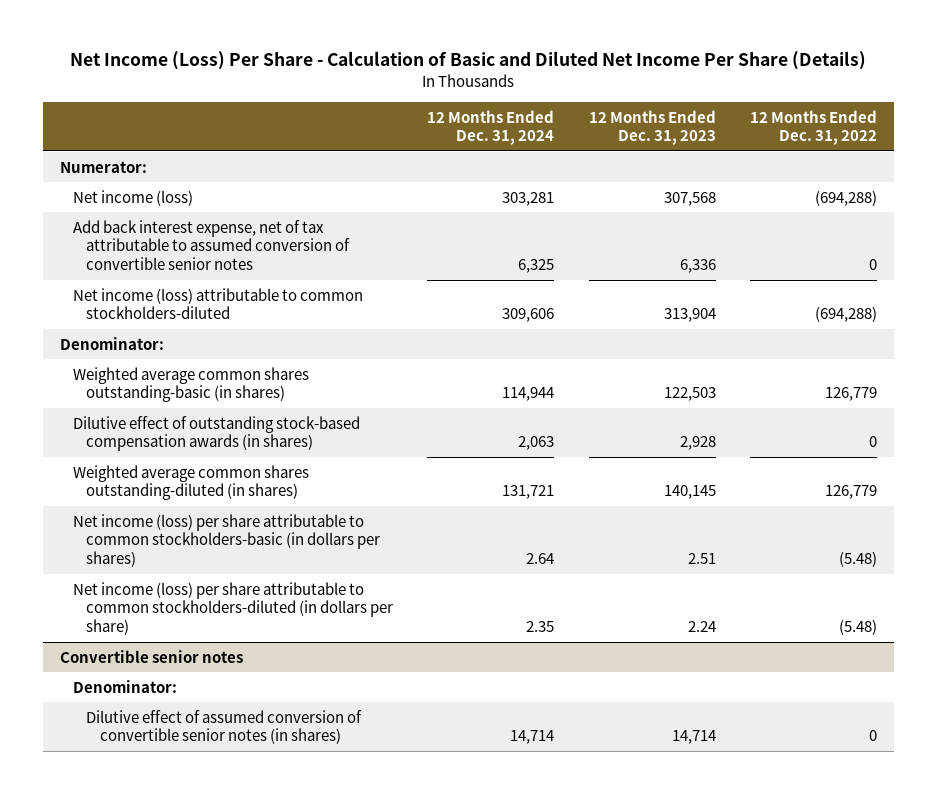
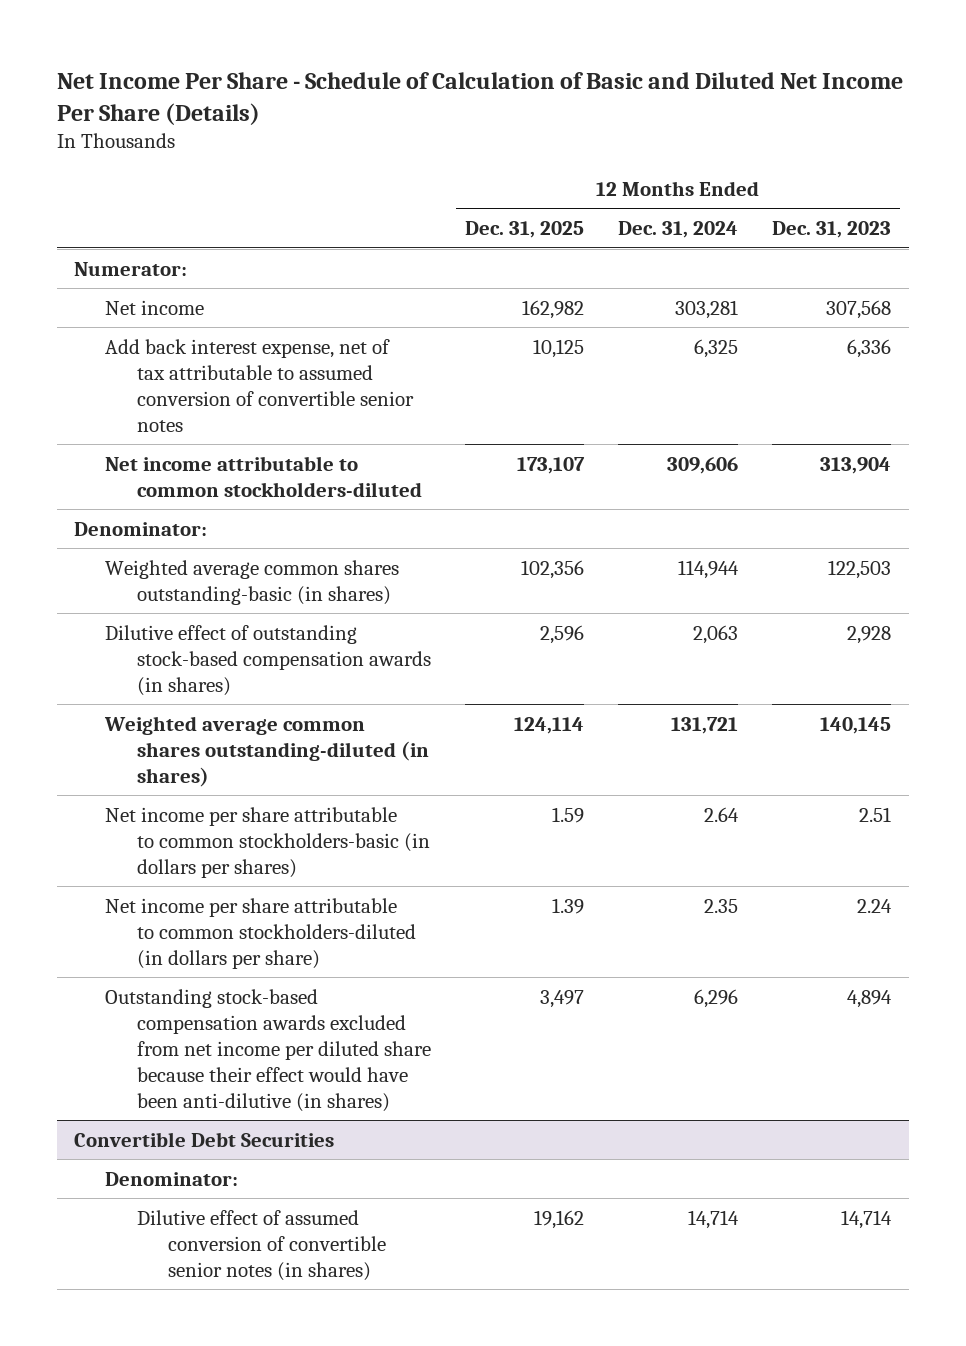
[70,51,867,71] Net Income (Loss) Per Share - Calculation of Basic and Diluted Net Income Per Share (Details) -> [57,71,904,125] Net Income Per Share - Schedule of Calculation of Basic and Diluted Net Income Per Share (Details)
[749,109,877,146] 12 Months Ended Dec. 31, 2022 -> none
none -> [464,221,584,239] Dec. 31, 2025
[73,189,194,206] Net income (loss) -> [105,299,205,315] Net income
[73,287,364,320] Net income (loss) attributable to common stockholders-diluted -> [105,455,422,497] Net income attributable to common stockholders-diluted
[73,513,381,568] Net income (loss) per share attributable to common stockholders-basic (in dollars per shares) -> [105,806,430,878] Net income per share attributable to common stockholders-basic (in dollars per shares)
[73,581,394,636] Net income (loss) per share attributable to common stockholders-diluted (in dollars per share) -> [105,897,416,969] Net income per share attributable to common stockholders-diluted (in dollars per share)
none -> [105,988,431,1112] Outstanding stock-based compensation awards excluded from net income per diluted share because their effect would have been anti-dilutive (in shares)
[59,649,243,663] Convertible senior notes -> [74,1131,335,1147] Convertible Debt Securities

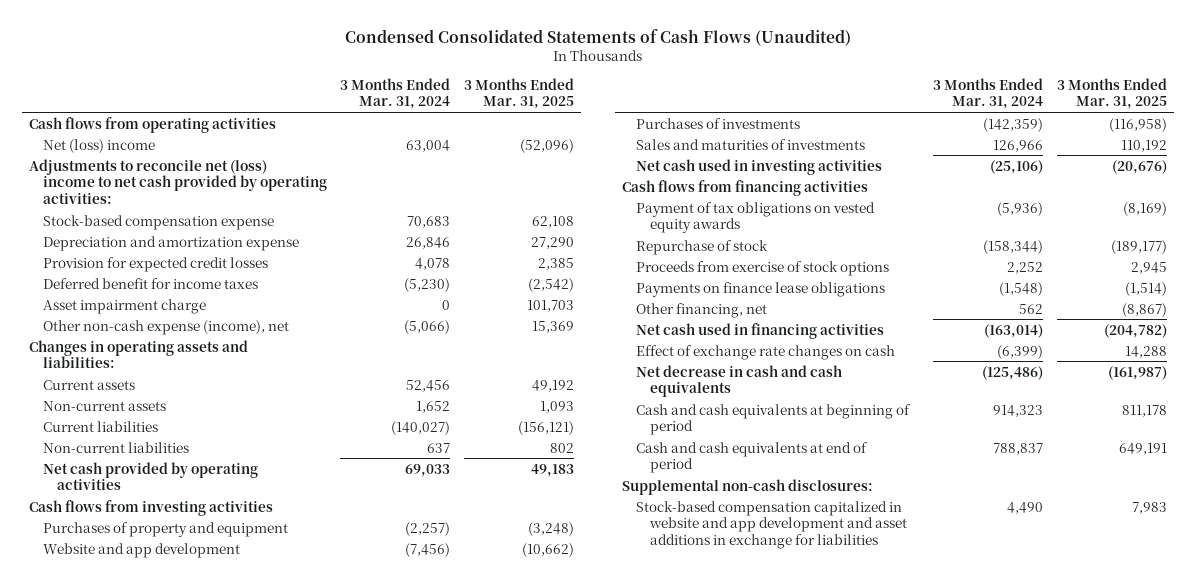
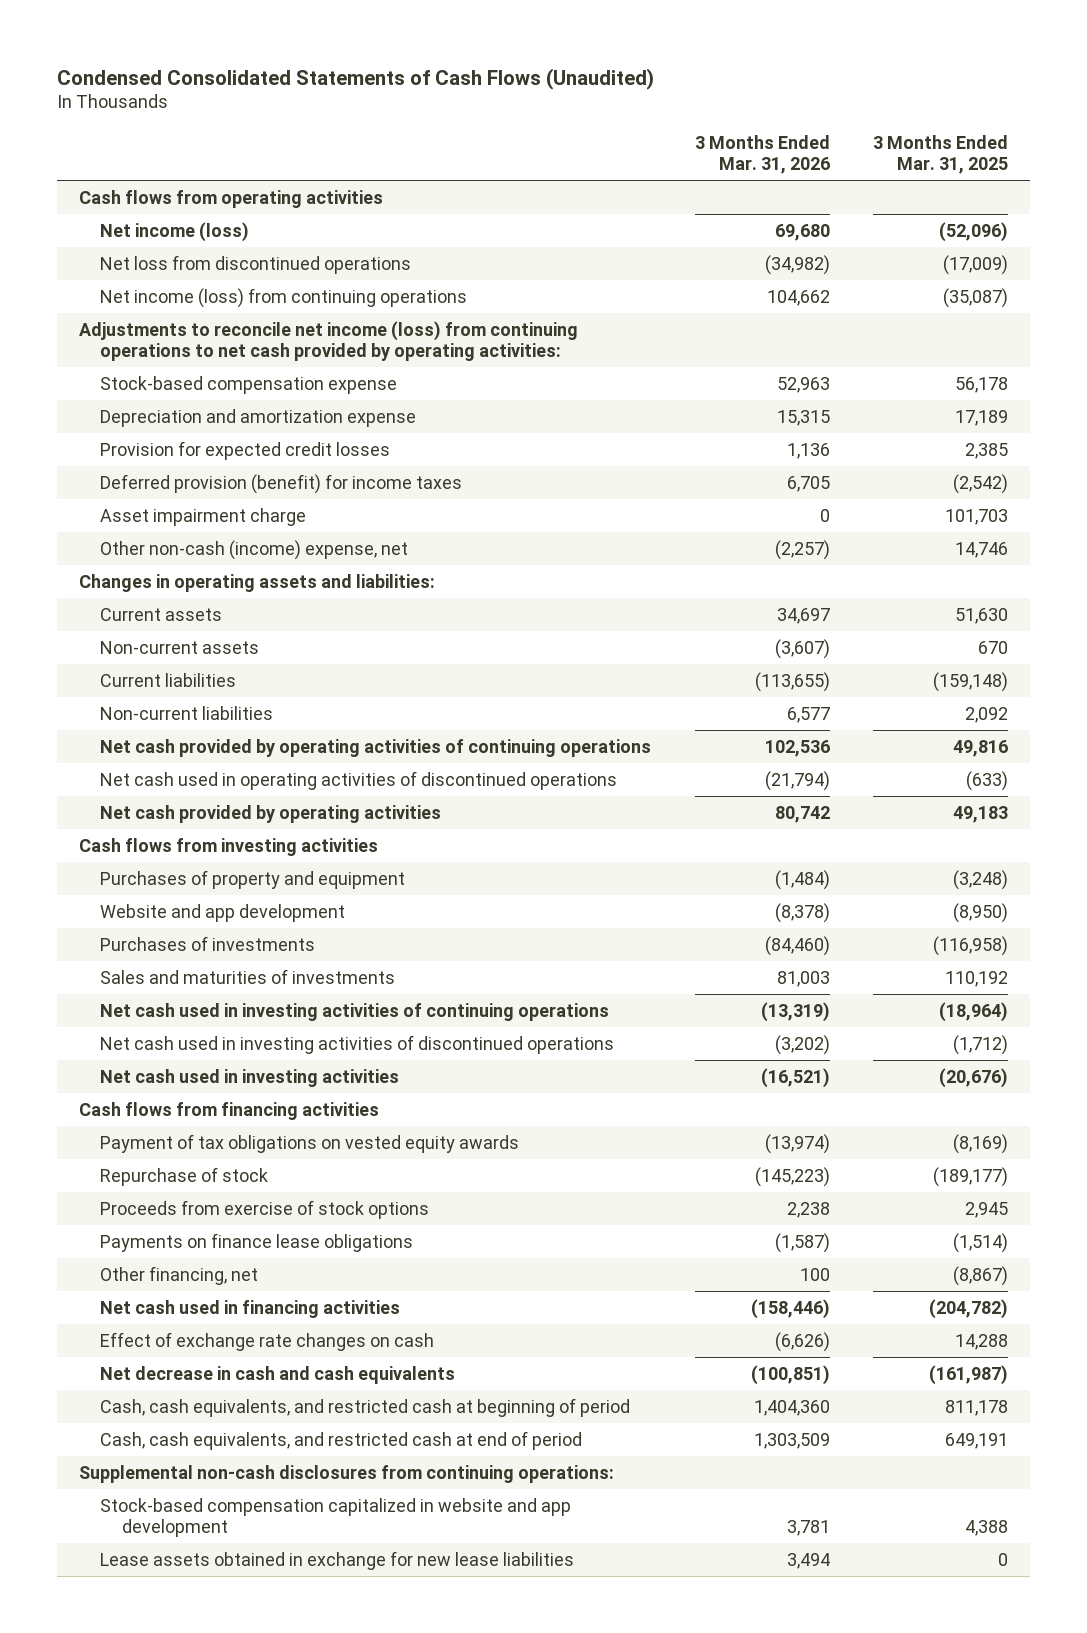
[340,77,451,110] 3 Months Ended Mar. 31, 2024 -> none
none -> [694,135,830,174] 3 Months Ended Mar. 31, 2026
[42,138,155,153] Net (loss) income -> [100,221,250,242] Net income (loss)
none -> [100,254,412,274] Net loss from discontinued operations
none -> [100,287,468,308] Net income (loss) from continuing operations
[28,158,327,204] Adjustments to reconcile net (loss) income to net cash provided by operating activities: -> [78,320,578,361] Adjustments to reconcile net income (loss) from continuing operations to net cash provided by operating activities:
[532,215,575,228] 62,108 -> [955,376,1009,393] 56,178
[531,236,575,249] 27,290 -> [955,409,1009,426] 17,189
[42,277,258,289] Deferred benefit for income taxes -> [100,473,463,494] Deferred provision (benefit) for income taxes
[42,319,289,335] Other non-cash expense (income), net -> [100,539,409,560] Other non-cash (income) expense, net
[532,320,575,333] 15,369 -> [955,541,1009,558] 14,746
[532,379,575,392] 49,192 -> [955,607,1009,624] 51,630
[540,400,575,413] 1,093 -> [978,640,1009,654] 670
[518,420,575,435] (156,121) -> [933,671,1009,692] (159,148)
[550,442,575,453] 802 -> [965,706,1009,723] 2,092
none -> [100,738,652,757] Net cash provided by operating activities of continuing operations
none -> [100,770,618,790] Net cash used in operating activities of discontinued operations
[522,542,575,557] (10,662) -> [953,902,1009,923] (8,950)
none -> [100,1002,610,1021] Net cash used in investing activities of continuing operations
none -> [100,1034,615,1054] Net cash used in investing activities of discontinued operations
[635,403,911,436] Cash and cash equivalents at beginning of period -> [100,1397,631,1417] Cash, cash equivalents, and restricted cash at beginning of period
[635,441,868,474] Cash and cash equivalents at end of period -> [100,1430,583,1450] Cash, cash equivalents, and restricted cash at end of period
[621,478,873,495] Supplemental non-cash disclosures: -> [78,1464,614,1483] Supplemental non-cash disclosures from continuing operations:
[635,500,907,549] Stock-based compensation capitalized in website and app development and asset additions in exchange for liabilities -> [100,1497,572,1537] Stock-based compensation capitalized in website and app development
[1132,501,1168,514] 7,983 -> [965,1519,1009,1536] 4,388
none -> [100,1550,575,1570] Lease assets obtained in exchange for new lease liabilities

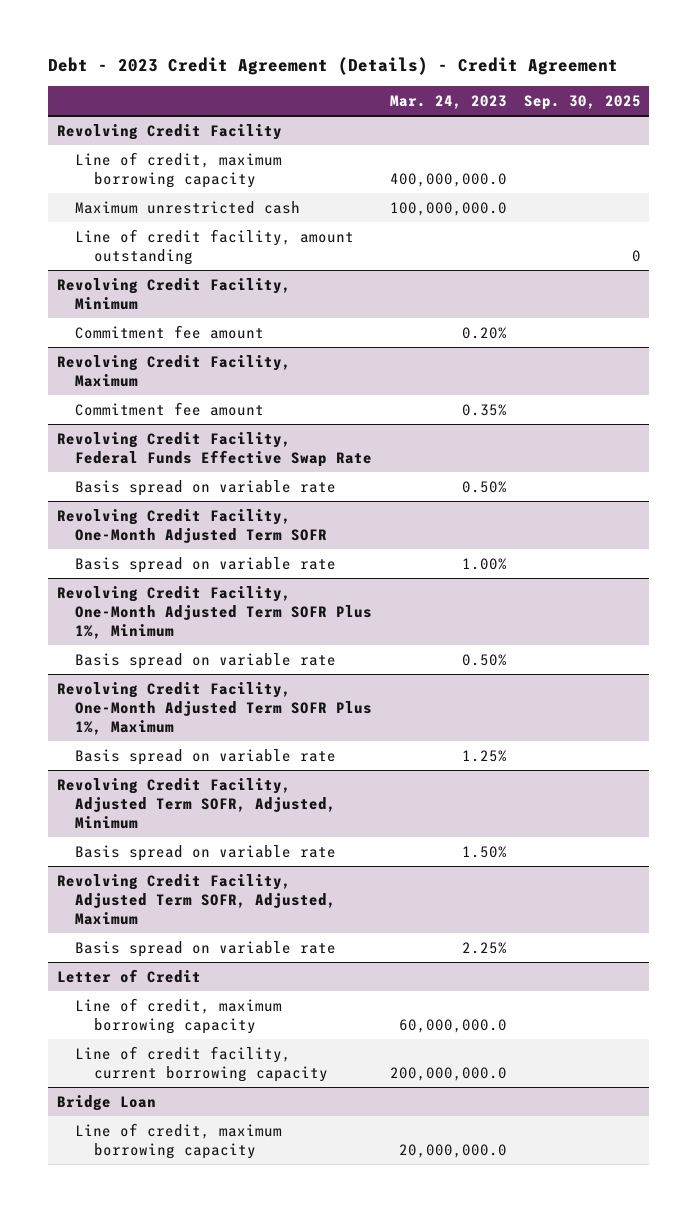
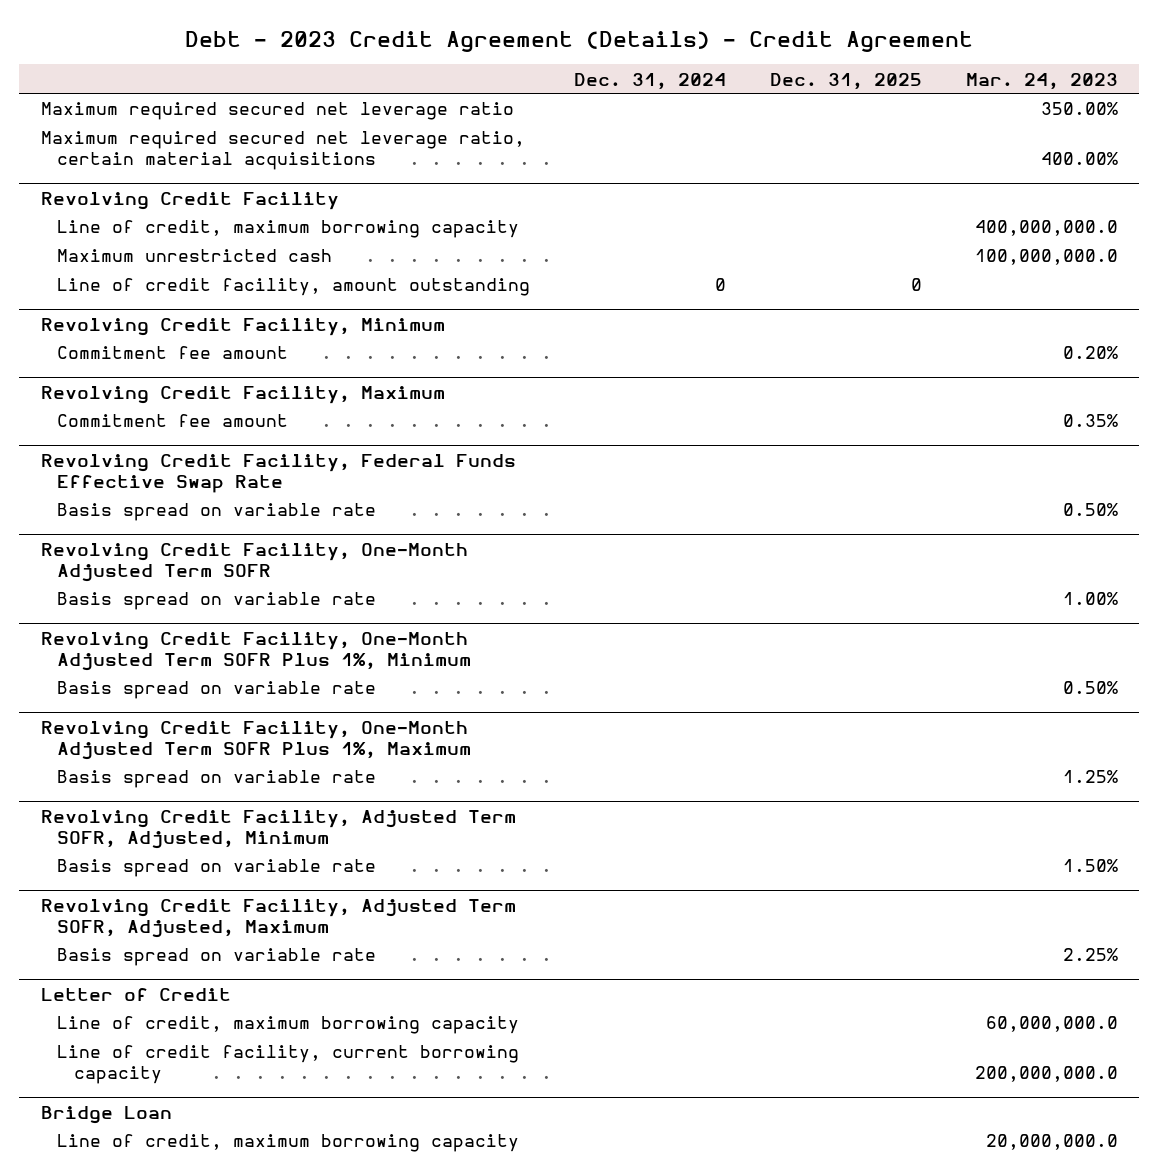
[523,94,641,110] Sep. 30, 2025 -> none
none -> [574,72,727,90] Dec. 31, 2024
none -> [769,72,922,90] Dec. 31, 2025
none -> [41,102,515,121] Maximum required secured net leverage ratio
none -> [41,131,526,171] Maximum required secured net leverage ratio, certain material acquisitions

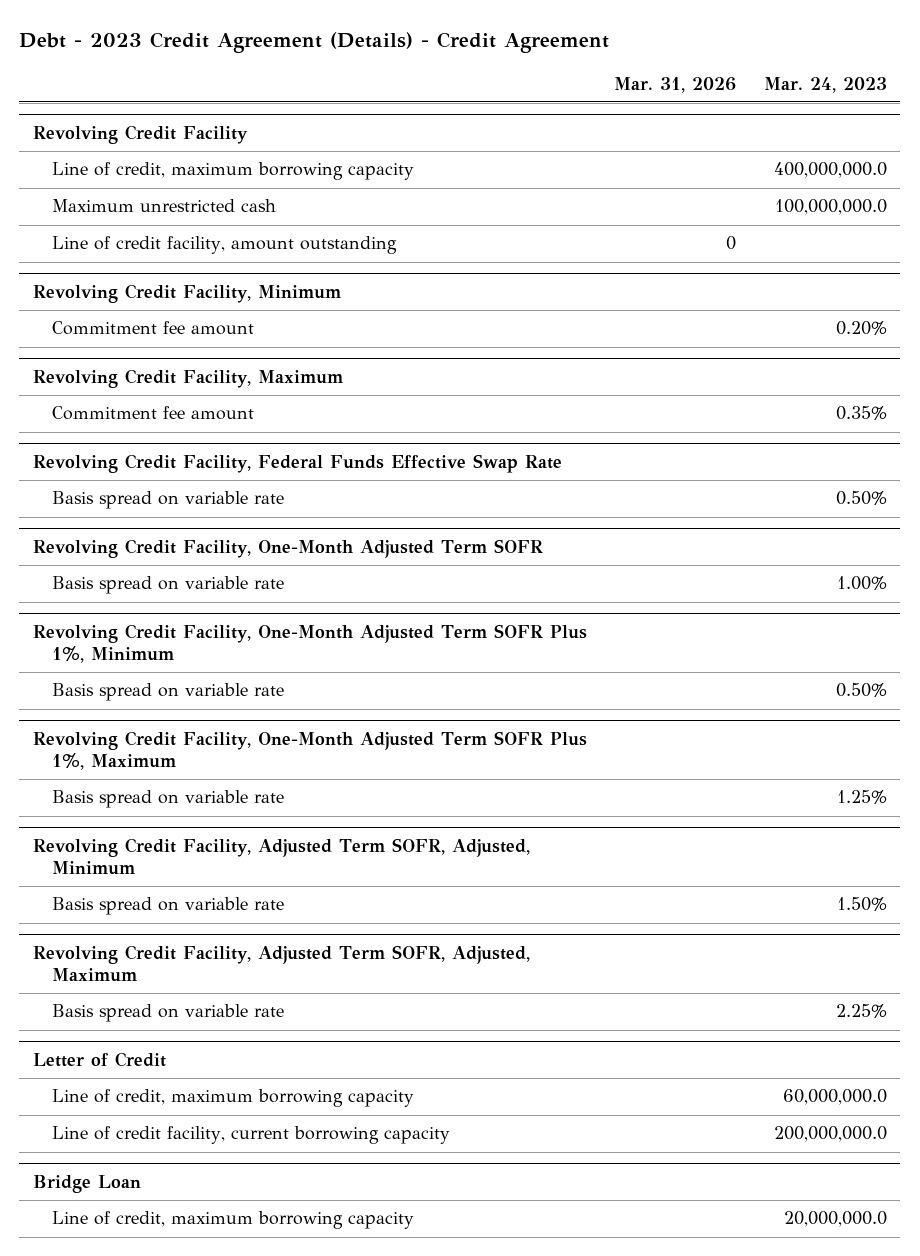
[574,72,727,90] Dec. 31, 2024 -> none
[769,72,922,90] Dec. 31, 2025 -> none
none -> [614,76,737,93] Mar. 31, 2026
[41,102,515,121] Maximum required secured net leverage ratio -> none
[41,131,526,171] Maximum required secured net leverage ratio, certain material acquisitions -> none

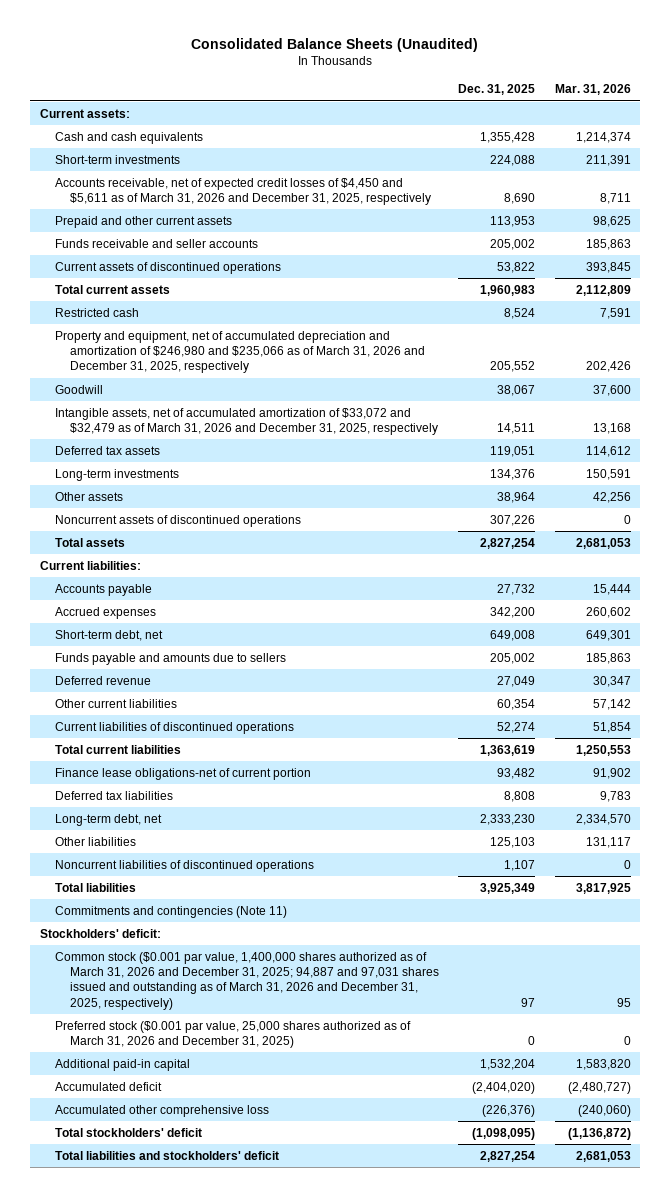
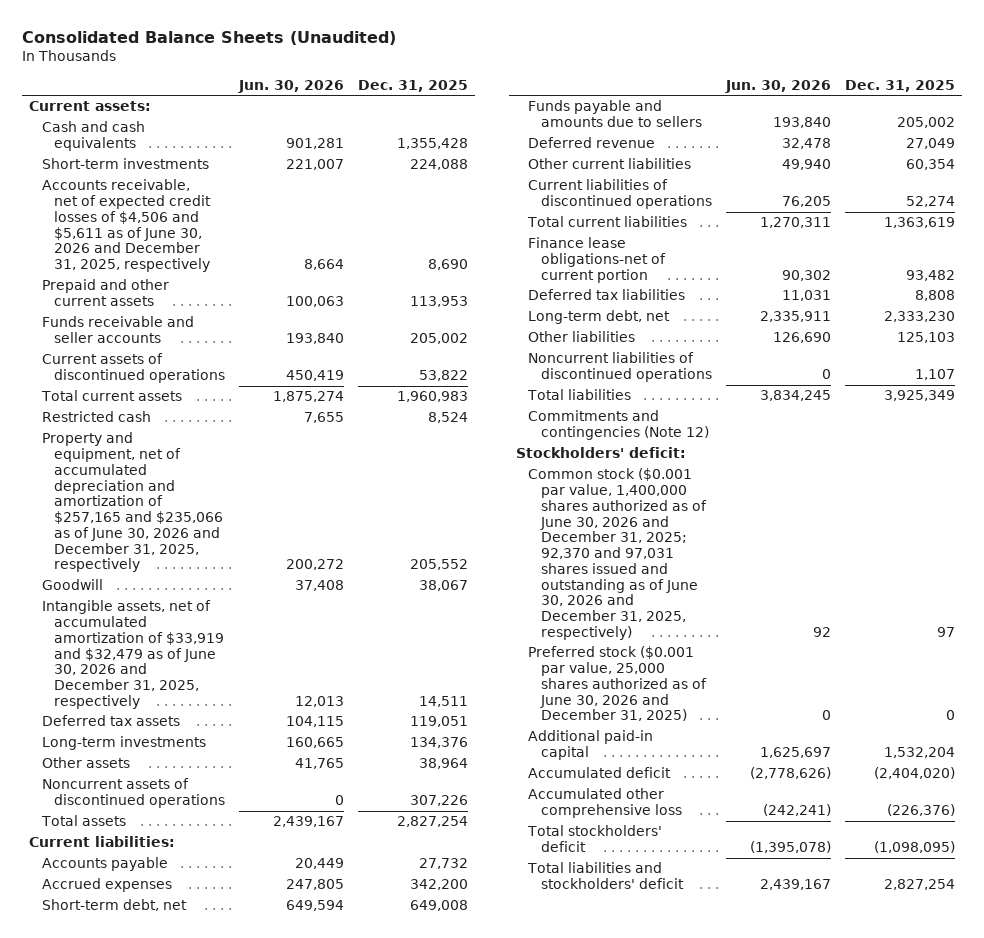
[554,84,631,96] Mar. 31, 2026 -> none
none -> [238,79,345,93] Jun. 30, 2026
[54,177,432,206] Accounts receivable, net of expected credit losses of $4,450 and $5,611 as of March 31, 2026 and December 31, 2025, respectively -> [41,179,212,273] Accounts receivable, net of expected credit losses of $4,506 and $5,611 as of June 30, 2026 and December 31, 2025, respectively
[54,330,426,374] Property and equipment, net of accumulated depreciation and amortization of $246,980 and $235,066 as of March 31, 2026 and December 31, 2025, respectively -> [41,432,224,573] Property and equipment, net of accumulated depreciation and amortization of $257,165 and $235,066 as of June 30, 2026 and December 31, 2025, respectively
[54,407,439,436] Intangible assets, net of accumulated amortization of $33,072 and $32,479 as of March 31, 2026 and December 31, 2025, respectively -> [41,600,225,709] Intangible assets, net of accumulated amortization of $33,919 and $32,479 as of June 30, 2026 and December 31, 2025, respectively
[54,905,287,918] Commitments and contingencies (Note 11) -> [528,410,709,441] Commitments and contingencies (Note 12)
[54,951,440,1010] Common stock ($0.001 par value, 1,400,000 shares authorized as of March 31, 2026 and December 31, 2025; 94,887 and 97,031 shares issued and outstanding as of March 31, 2026 and December 31, 2025, respectively) -> [528,468,707,640] Common stock ($0.001 par value, 1,400,000 shares authorized as of June 30, 2026 and December 31, 2025; 92,370 and 97,031 shares issued and outstanding as of June 30, 2026 and December 31, 2025, respectively)
[54,1020,411,1049] Preferred stock ($0.001 par value, 25,000 shares authorized as of March 31, 2026 and December 31, 2025) -> [528,646,707,722] Preferred stock ($0.001 par value, 25,000 shares authorized as of June 30, 2026 and December 31, 2025)

